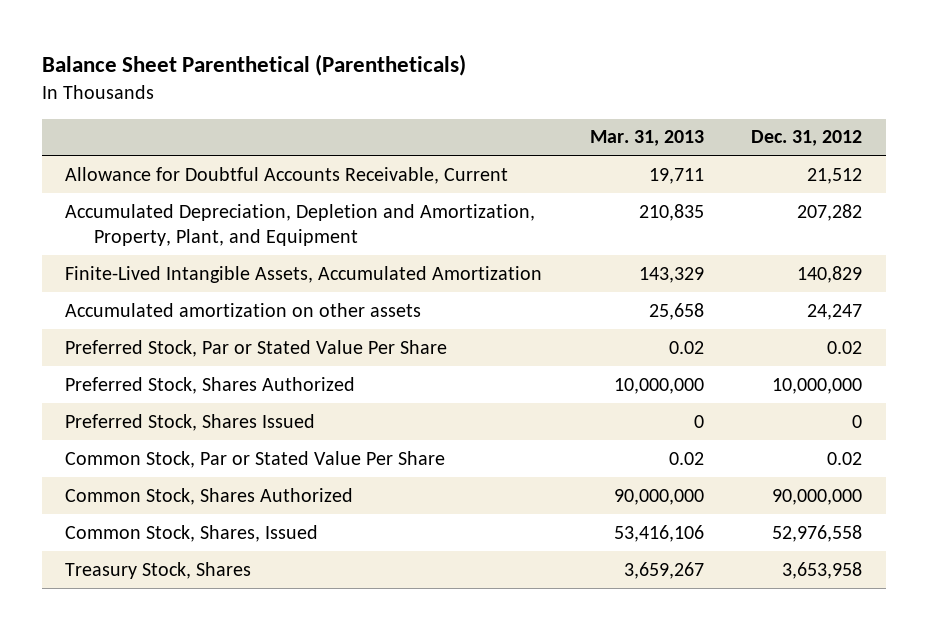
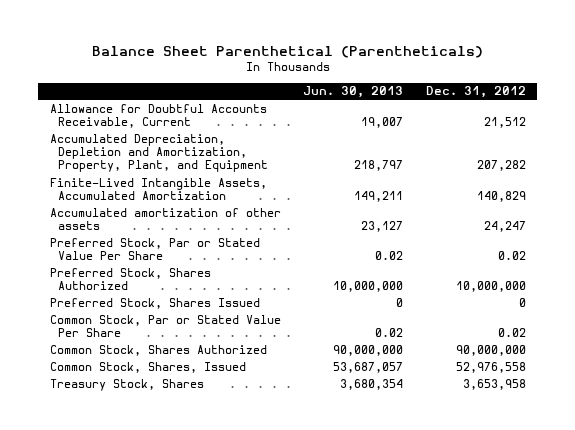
[589,130,704,147] Mar. 31, 2013 -> none
none -> [303,86,404,99] Jun. 30, 2013
[65,302,422,317] Accumulated amortization on other assets -> [49,207,281,231] Accumulated amortization of other assets

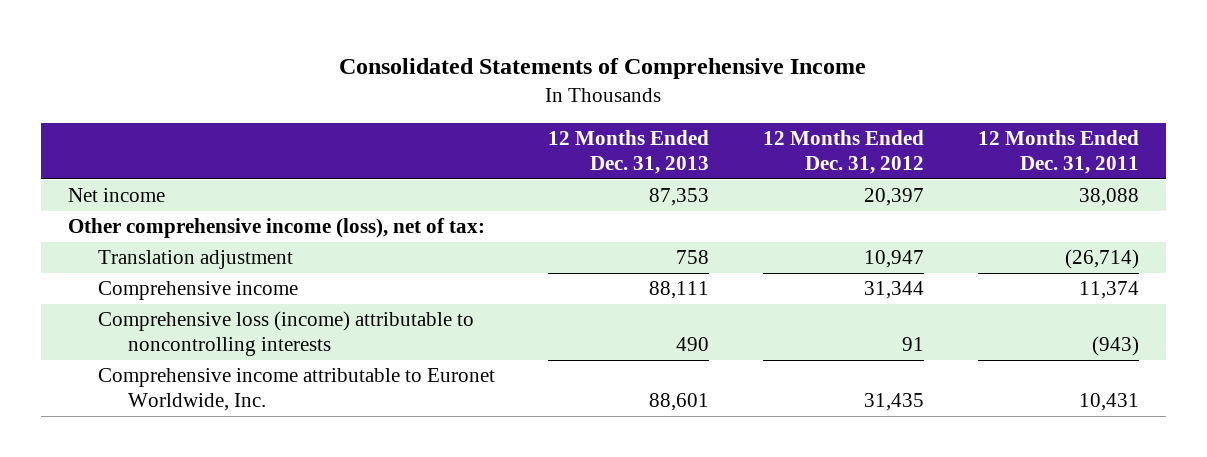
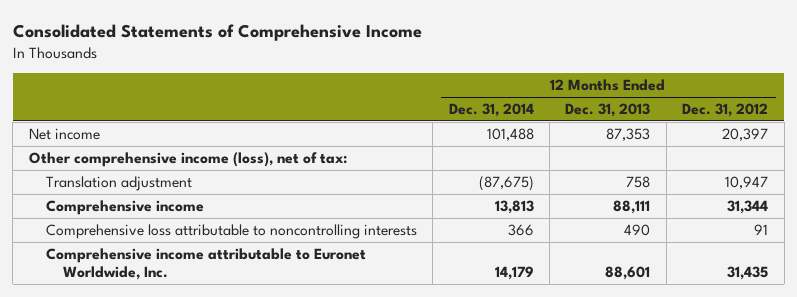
[977,130,1139,175] 12 Months Ended Dec. 31, 2011 -> none
none -> [448,103,534,118] Dec. 31, 2014
[97,311,474,357] Comprehensive loss (income) attributable to noncontrolling interests -> [45,224,417,240] Comprehensive loss attributable to noncontrolling interests

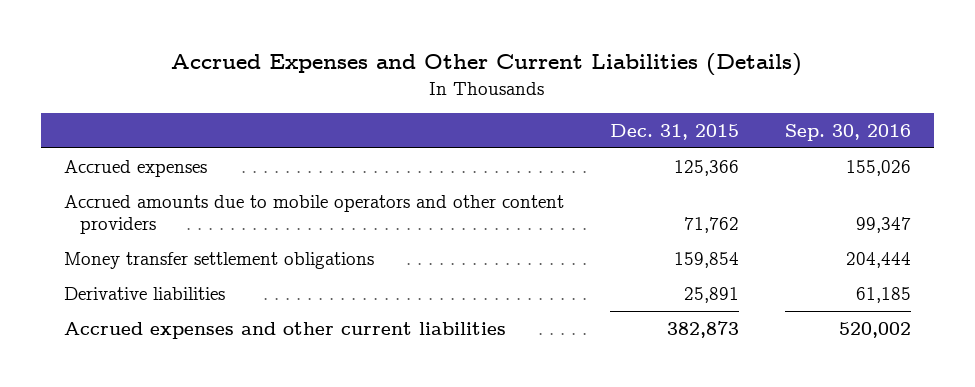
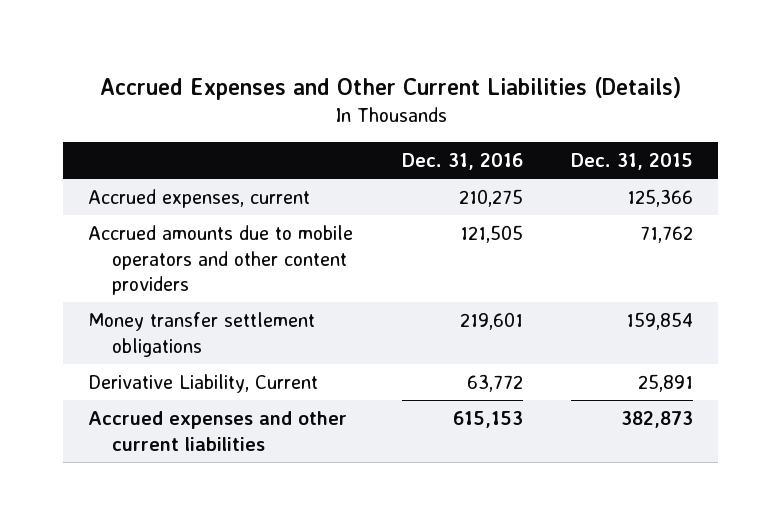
[785,123,912,141] Sep. 30, 2016 -> none
none -> [401,152,523,170] Dec. 31, 2016
[63,159,207,177] Accrued expenses -> [87,189,310,209] Accrued expenses, current
[63,286,225,300] Derivative liabilities -> [87,374,318,394] Derivative Liability, Current

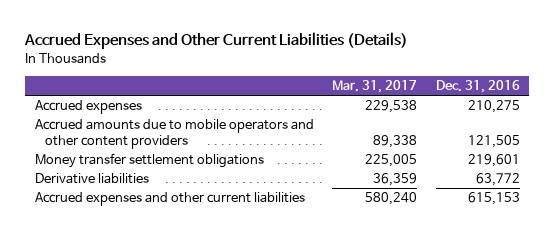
[571,152,694,170] Dec. 31, 2015 -> none
none -> [332,80,418,94] Mar. 31, 2017
[87,189,310,209] Accrued expenses, current -> [34,100,142,115] Accrued expenses
[87,374,318,394] Derivative Liability, Current -> [34,173,149,185] Derivative liabilities

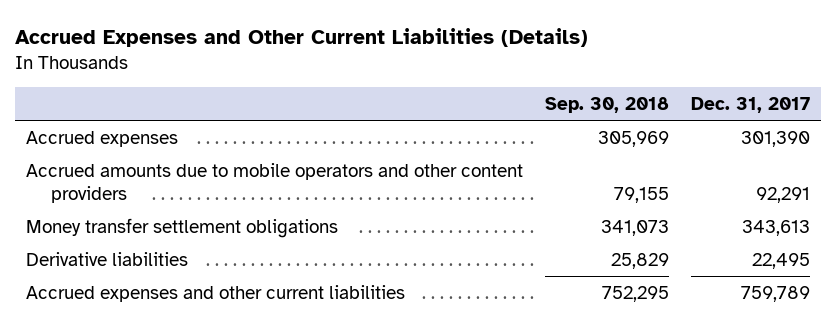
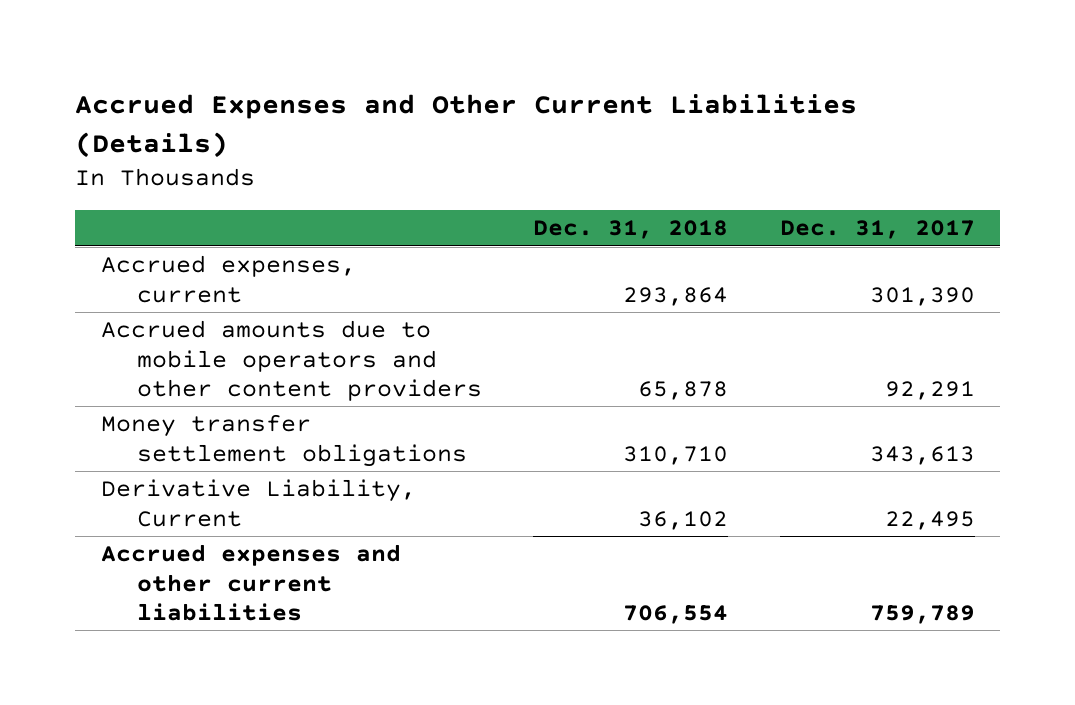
[545,96,670,113] Sep. 30, 2018 -> none
none -> [533,220,729,240] Dec. 31, 2018
[26,130,179,147] Accrued expenses -> [100,255,356,303] Accrued expenses, current
[26,251,189,266] Derivative liabilities -> [100,479,416,527] Derivative Liability, Current

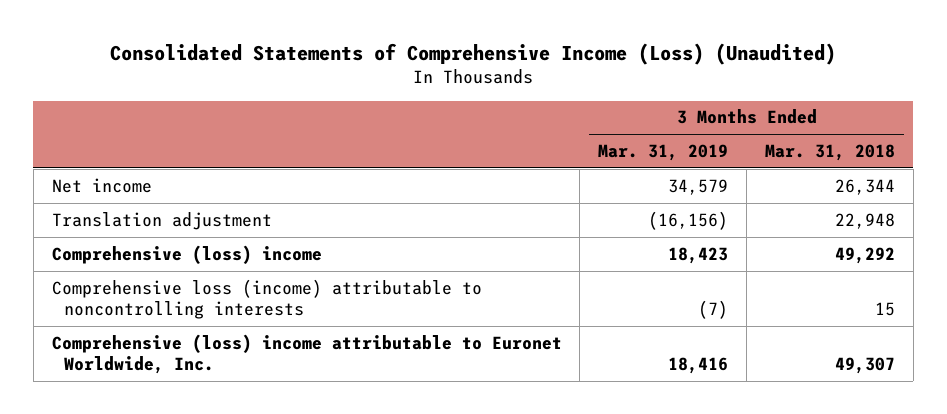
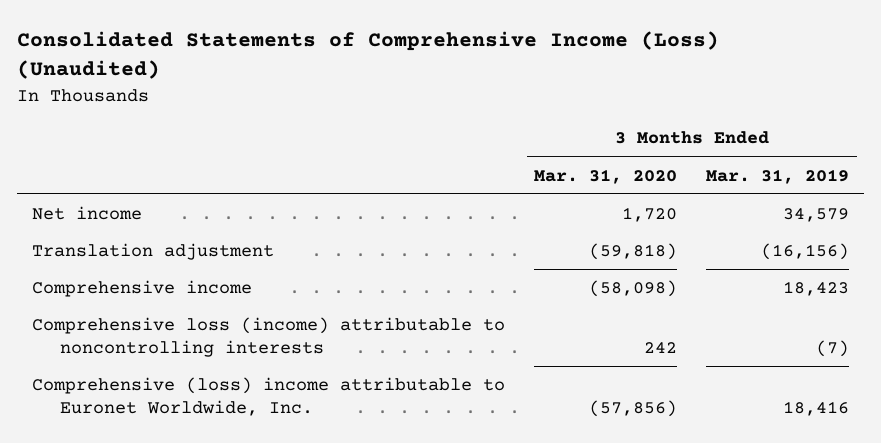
[765,143,896,161] Mar. 31, 2018 -> none
none -> [534,168,678,184] Mar. 31, 2020
[51,244,322,264] Comprehensive (loss) income -> [31,280,252,298] Comprehensive income

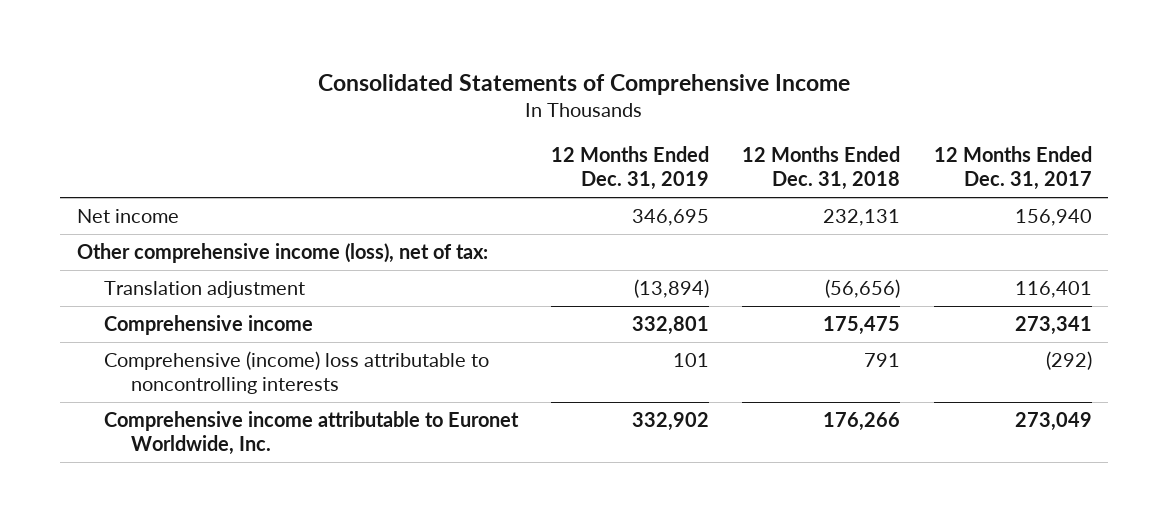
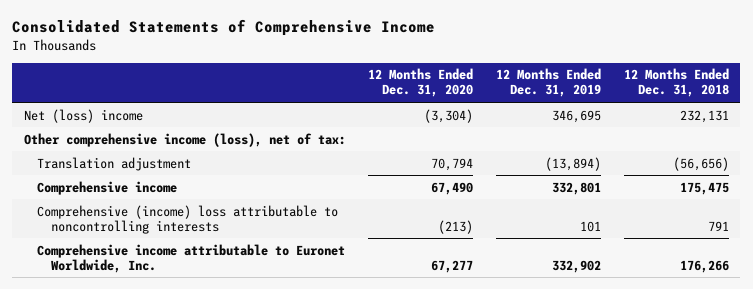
[933,146,1092,190] 12 Months Ended Dec. 31, 2017 -> none
none -> [368,68,474,98] 12 Months Ended Dec. 31, 2020
[77,209,180,224] Net income -> [23,108,143,123] Net (loss) income

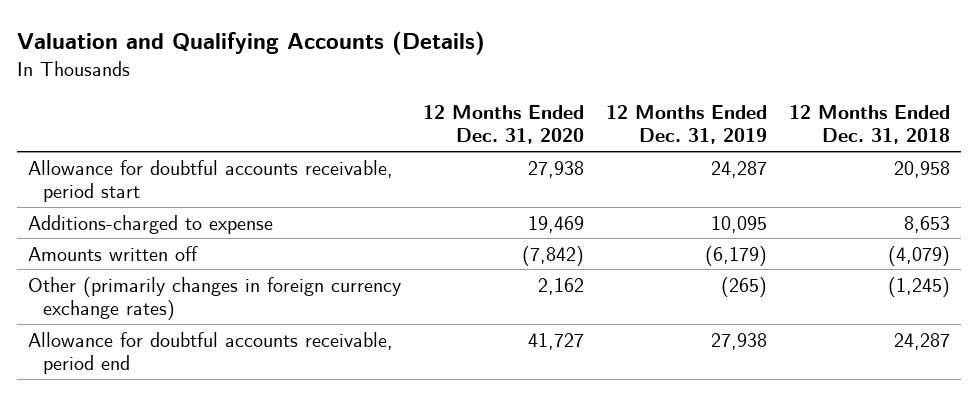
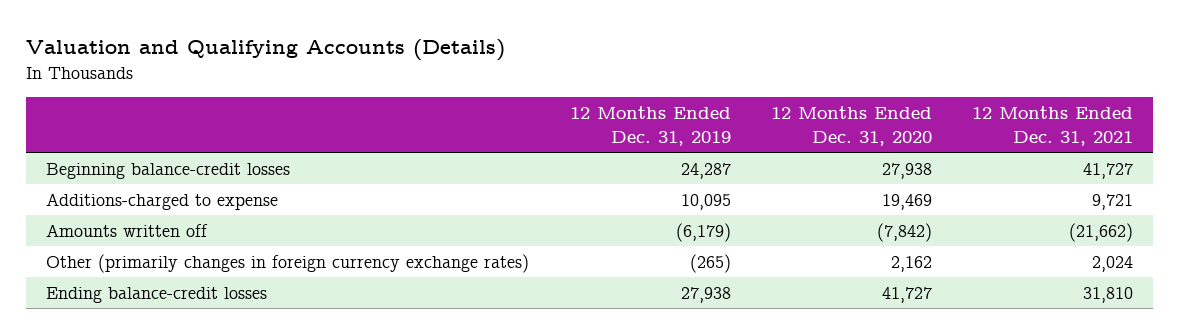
[789,104,951,145] 12 Months Ended Dec. 31, 2018 -> none
none -> [972,106,1134,146] 12 Months Ended Dec. 31, 2021
[28,159,394,203] Allowance for doubtful accounts receivable, period start -> [46,163,291,180] Beginning balance-credit losses
[28,331,394,375] Allowance for doubtful accounts receivable, period end -> [46,287,268,304] Ending balance-credit losses

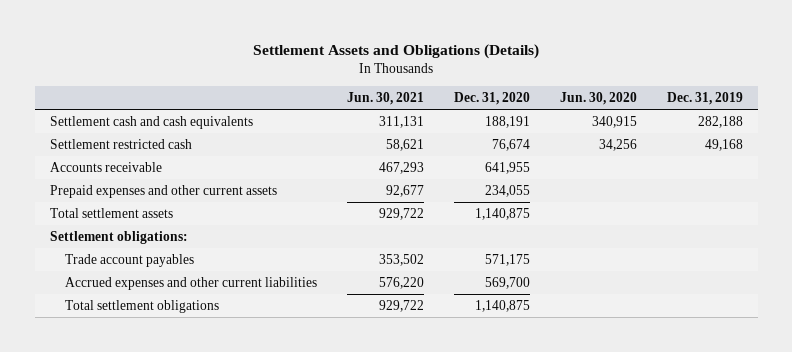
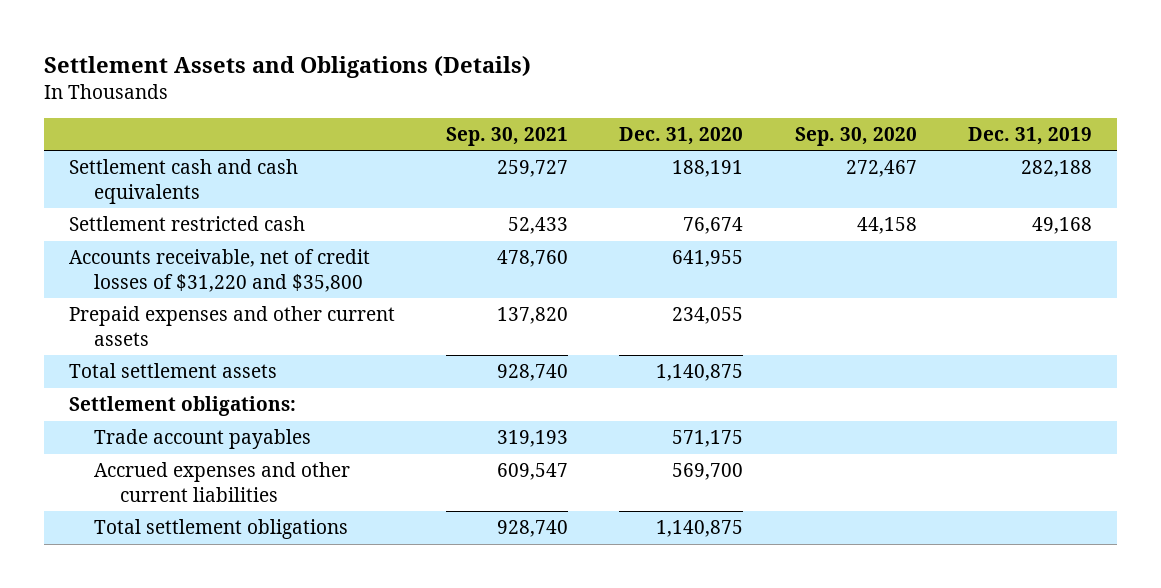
[347,92,425,106] Jun. 30, 2021 -> none
[559,92,637,106] Jun. 30, 2020 -> none
none -> [446,126,569,146] Sep. 30, 2021
none -> [794,126,917,146] Sep. 30, 2020
[49,161,162,172] Accounts receivable -> [69,249,371,292] Accounts receivable, net of credit losses of $31,220 and $35,800

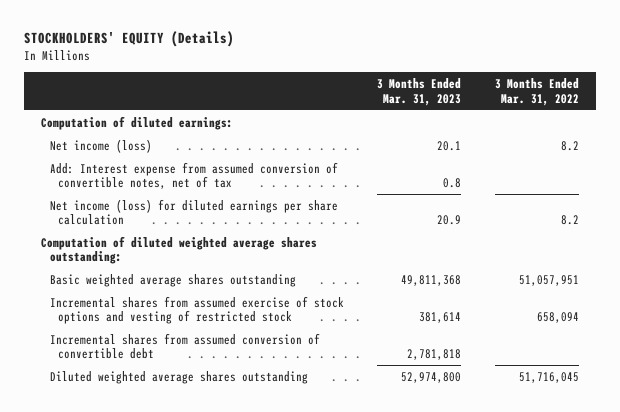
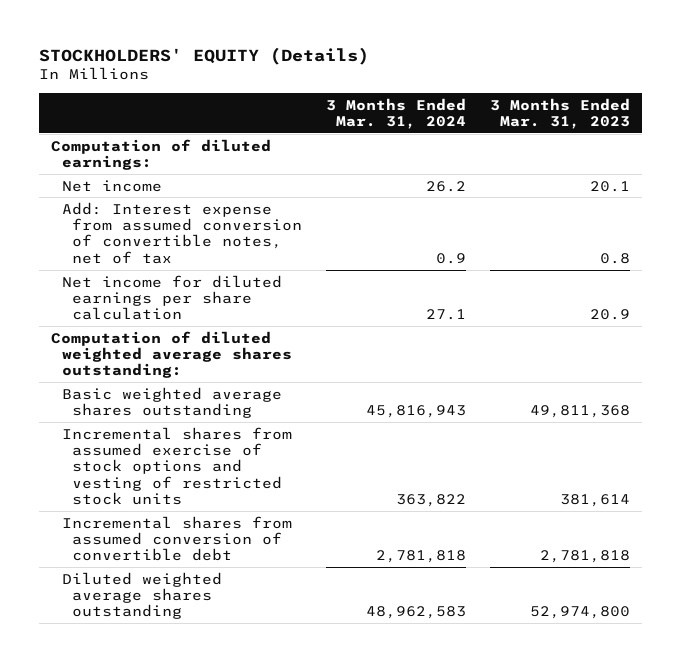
[495,78,580,106] 3 Months Ended Mar. 31, 2022 -> none
none -> [325,97,466,130] 3 Months Ended Mar. 31, 2024
[49,138,152,153] Net income (loss) -> [61,179,162,192] Net income
[49,198,338,226] Net income (loss) for diluted earnings per share calculation -> [61,274,282,321] Net income for diluted earnings per share calculation
[49,295,344,325] Incremental shares from assumed exercise of stock options and vesting of restricted stock -> [61,426,292,506] Incremental shares from assumed exercise of stock options and vesting of restricted stock units

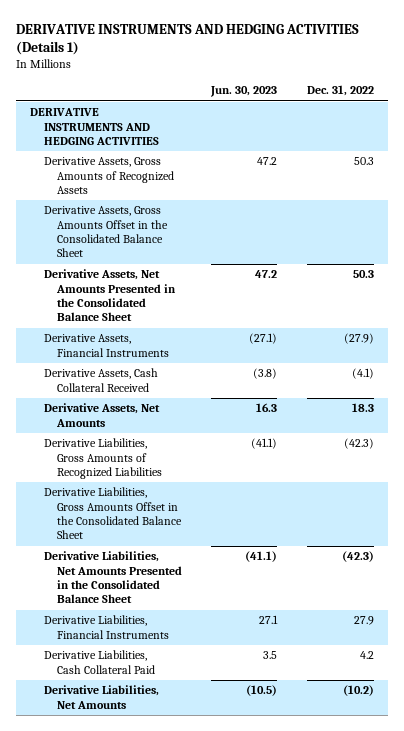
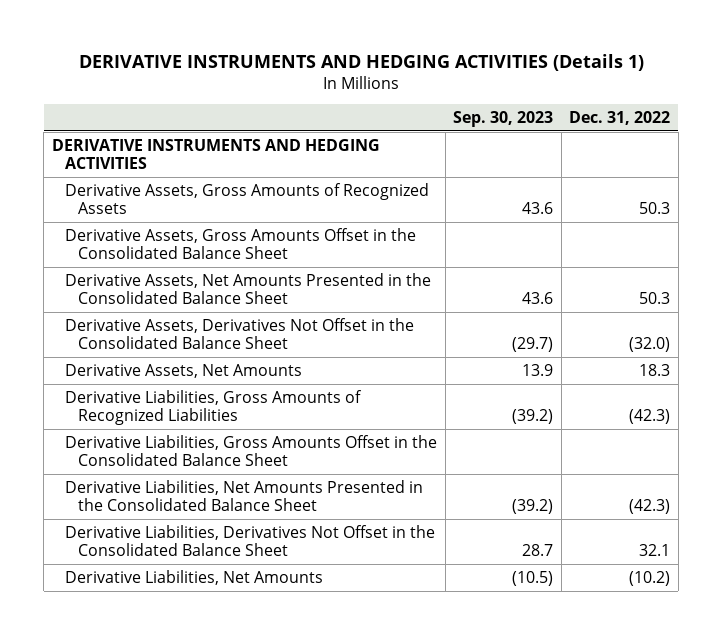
[210,86,278,98] Jun. 30, 2023 -> none
none -> [453,110,554,127] Sep. 30, 2023
[43,334,170,357] Derivative Assets, Financial Instruments -> none
[43,368,158,392] Derivative Assets, Cash Collateral Received -> none
none -> [65,317,415,350] Derivative Assets, Derivatives Not Offset in the Consolidated Balance Sheet
[43,615,170,639] Derivative Liabilities, Financial Instruments -> none
[43,650,156,674] Derivative Liabilities, Cash Collateral Paid -> none
none -> [65,524,436,557] Derivative Liabilities, Derivatives Not Offset in the Consolidated Balance Sheet

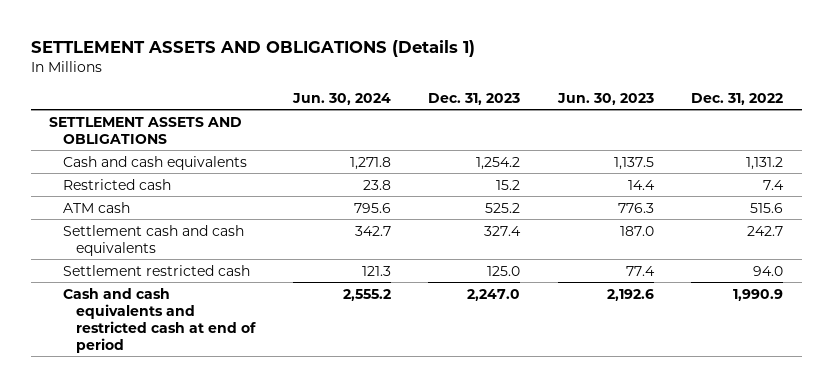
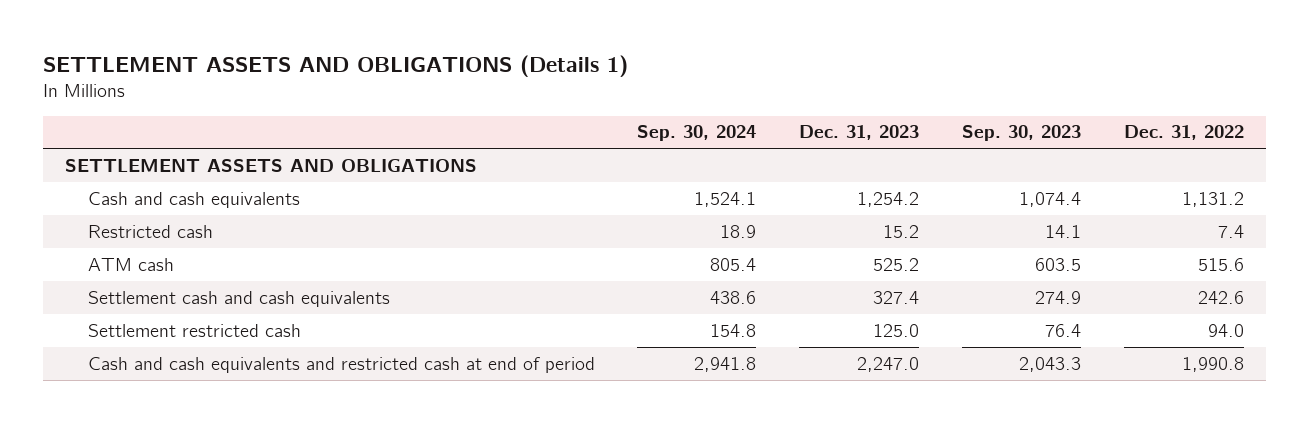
[291,92,391,105] Jun. 30, 2024 -> none
[556,92,654,105] Jun. 30, 2023 -> none
none -> [637,125,757,142] Sep. 30, 2024
none -> [962,125,1082,142] Sep. 30, 2023
[747,225,784,236] 242.7 -> [1198,290,1245,304] 242.6
[733,288,784,301] 1,990.9 -> [1182,356,1245,372] 1,990.8

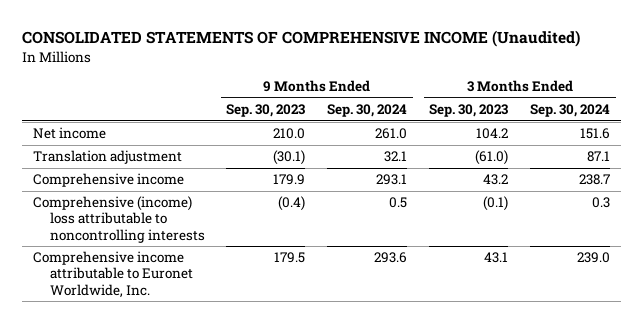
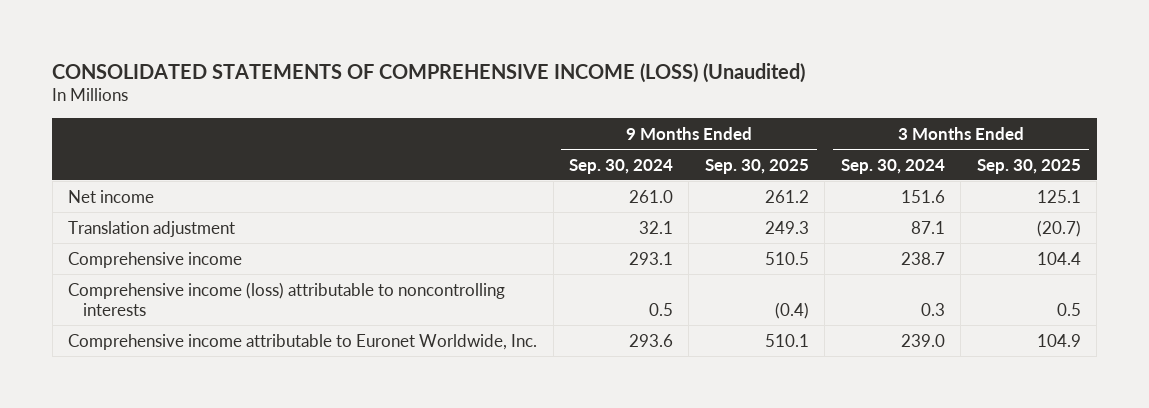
[22,30,581,48] CONSOLIDATED STATEMENTS OF COMPREHENSIVE INCOME (Unaudited) -> [52,62,806,83] CONSOLIDATED STATEMENTS OF COMPREHENSIVE INCOME (LOSS) (Unaudited)
[226,104,306,118] Sep. 30, 2023 -> none
[429,104,509,118] Sep. 30, 2023 -> none
none -> [704,158,809,174] Sep. 30, 2025
none -> [976,158,1081,174] Sep. 30, 2025
[33,196,205,243] Comprehensive (income) loss attributable to noncontrolling interests -> [68,281,506,316] Comprehensive income (loss) attributable to noncontrolling interests

